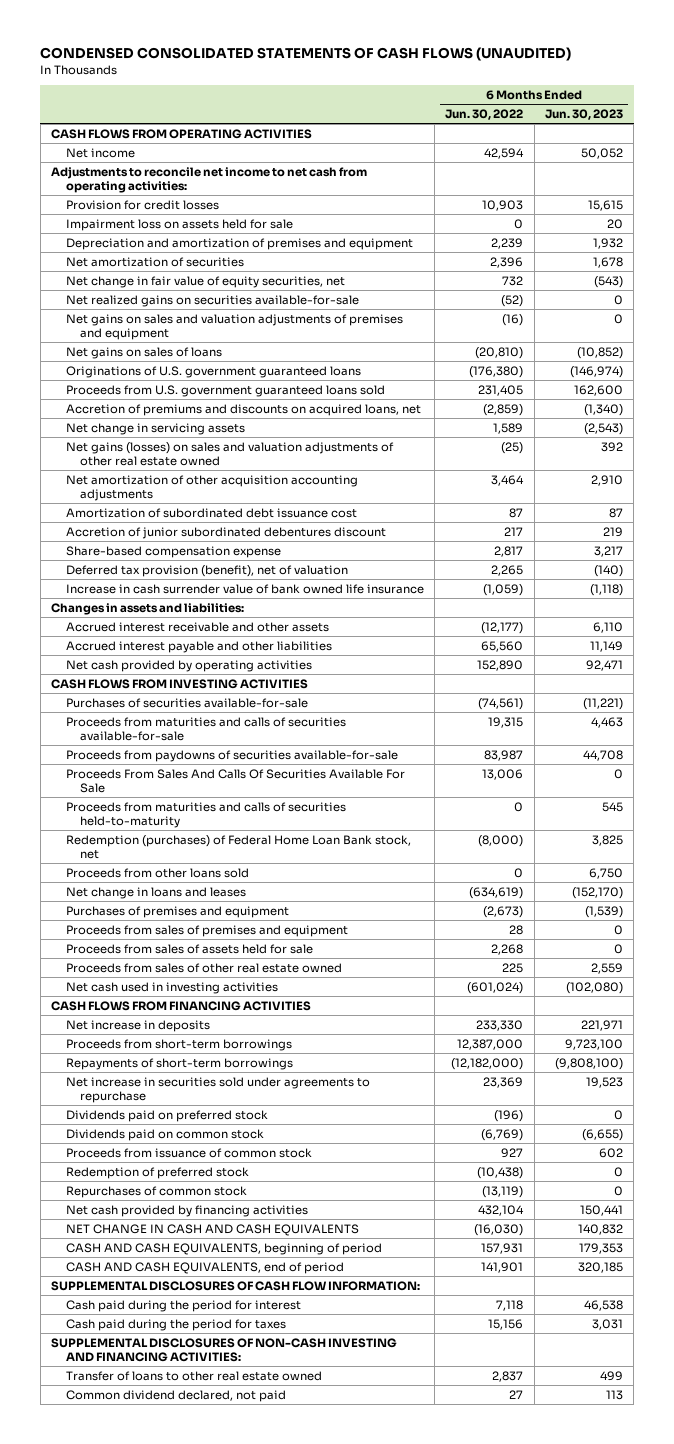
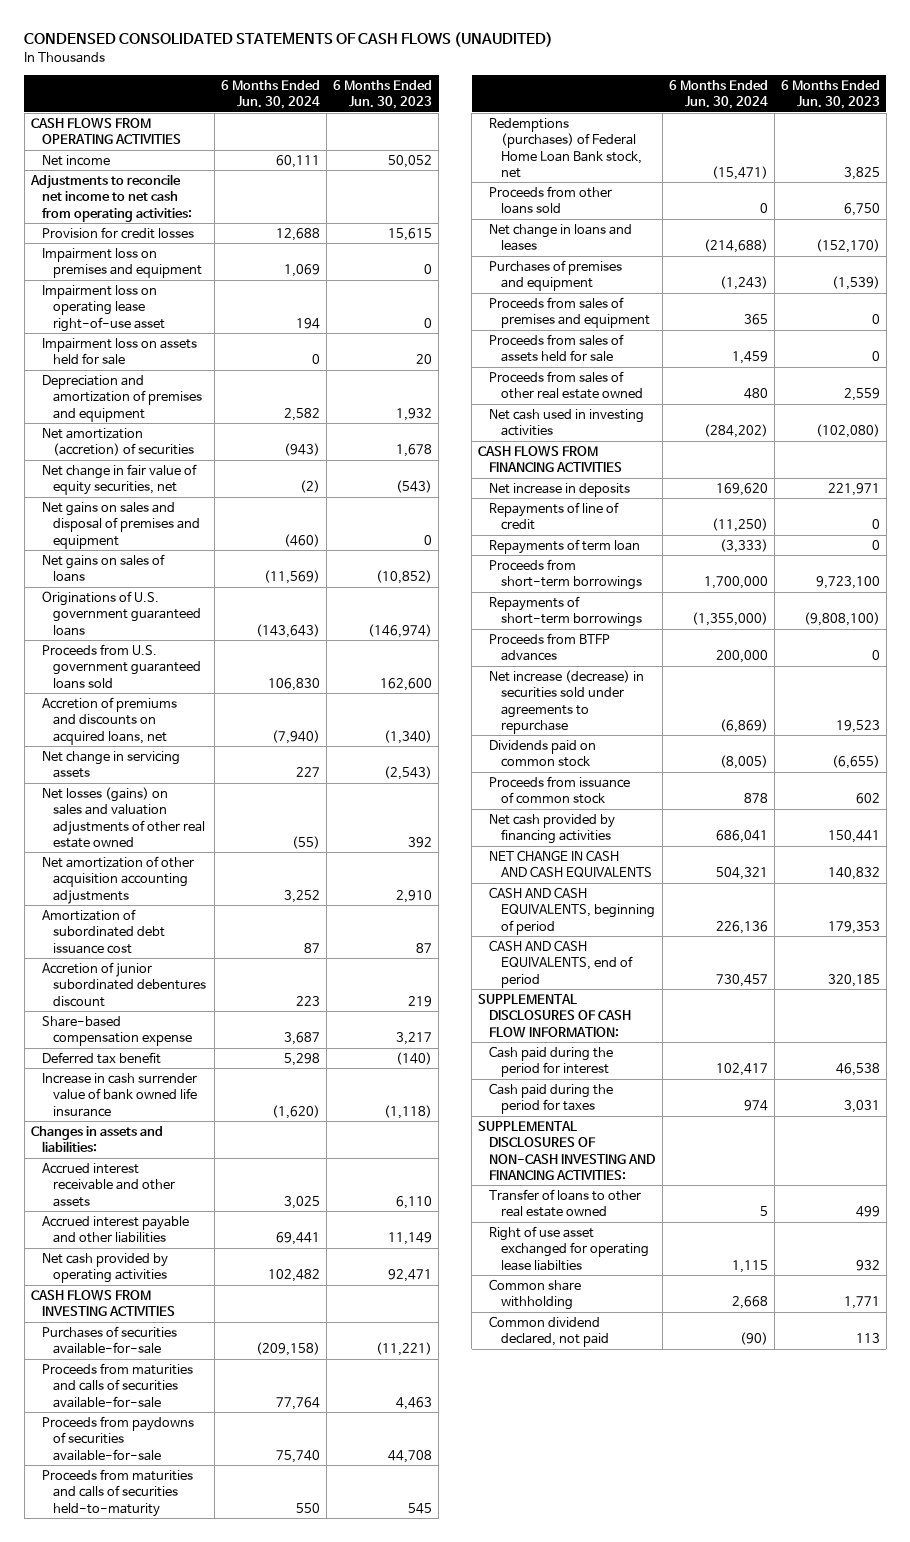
[445,108,524,120] Jun. 30, 2022 -> none
none -> [221,80,321,110] 6 Months Ended Jun. 30, 2024
none -> [41,247,203,279] Impairment loss on premises and equipment
none -> [41,284,166,332] Impairment loss on operating lease right-of-use asset
[65,256,244,267] Net amortization of securities -> [41,427,195,457] Net amortization (accretion) of securities
[65,294,359,307] Net realized gains on securities available-for-sale -> none
[65,313,403,340] Net gains on sales and valuation adjustments of premises and equipment -> [41,501,201,549] Net gains on sales and disposal of premises and equipment
[65,441,394,466] Net gains (losses) on sales and valuation adjustments of other real estate owned -> [41,786,206,848] Net losses (gains) on sales and valuation adjustments of other real estate owned
[65,564,348,577] Deferred tax provision (benefit), net of valuation -> [41,1051,161,1064] Deferred tax benefit
[65,768,405,793] Proceeds From Sales And Calls Of Securities Available For Sale -> none
[65,834,411,859] Redemption (purchases) of Federal Home Loan Bank stock, net -> [489,117,642,178] Redemptions (purchases) of Federal Home Loan Bank stock, net
none -> [489,501,620,531] Repayments of line of credit
none -> [489,538,641,554] Repayments of term loan
[65,1109,268,1122] Dividends paid on preferred stock -> none
none -> [489,632,611,662] Proceeds from BTFP advances
[65,1076,370,1103] Net increase in securities sold under agreements to repurchase -> [489,669,645,734] Net increase (decrease) in securities sold under agreements to repurchase
[65,1166,249,1179] Redemption of preferred stock -> none
[65,1185,247,1198] Repurchases of common stock -> none
none -> [489,1225,649,1271] Right of use asset exchanged for operating lease liabilties
none -> [489,1278,582,1311] Common share withholding

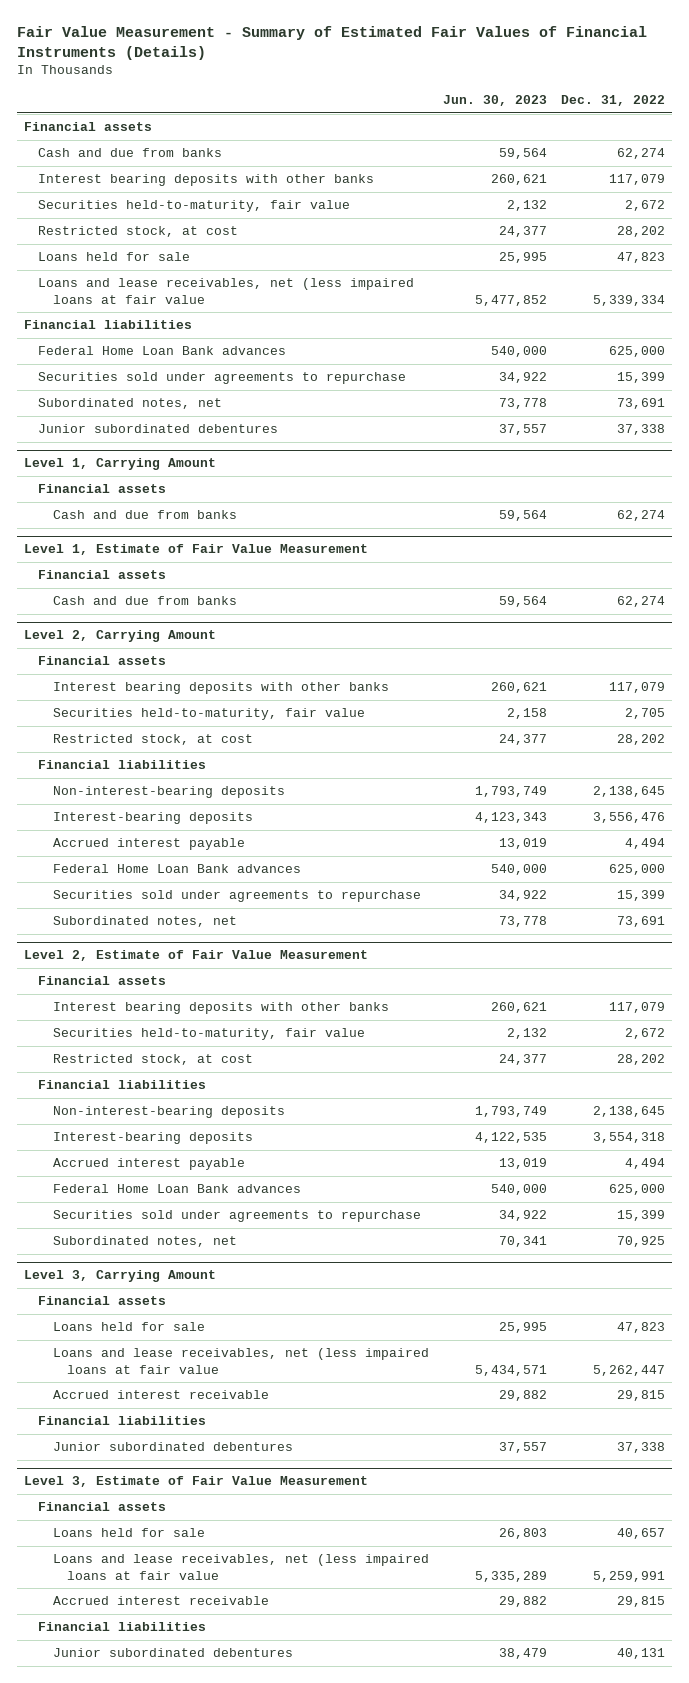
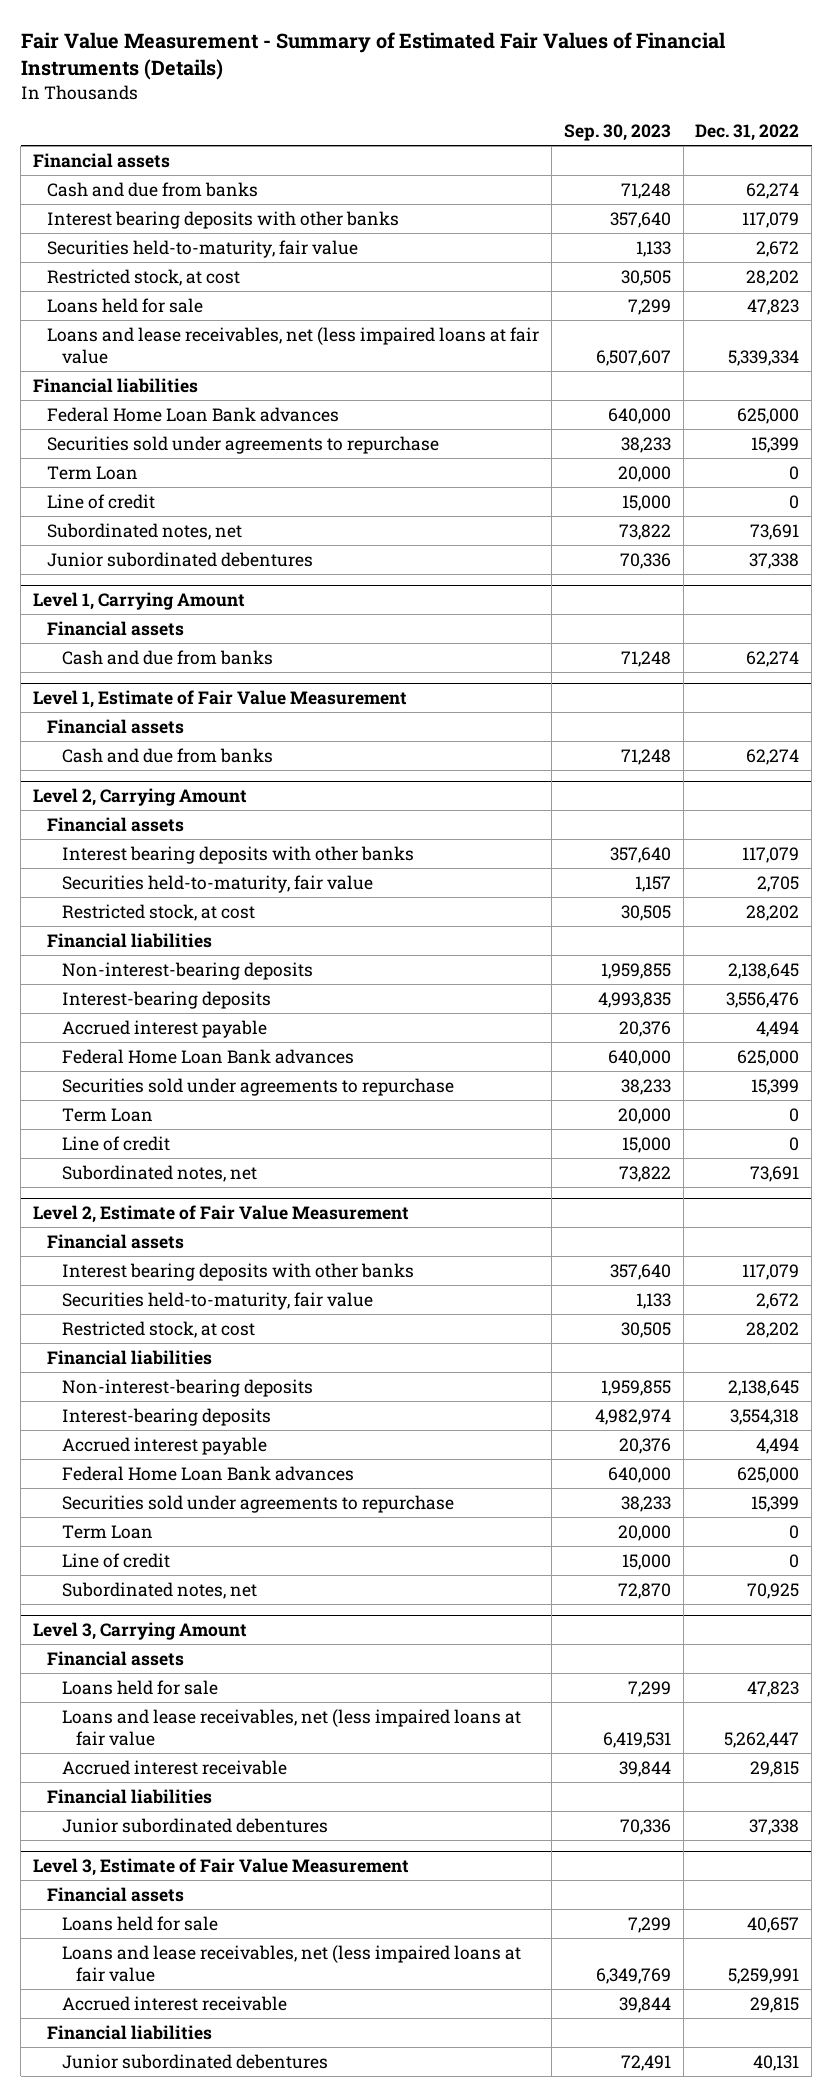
[442,95,547,107] Jun. 30, 2023 -> none
none -> [563,124,671,142] Sep. 30, 2023
none -> [47,465,139,480] Term Loan
none -> [47,493,156,509] Line of credit
none -> [61,1107,153,1122] Term Loan
none -> [61,1135,170,1151] Line of credit
none -> [61,1524,153,1539] Term Loan
none -> [61,1552,170,1568] Line of credit

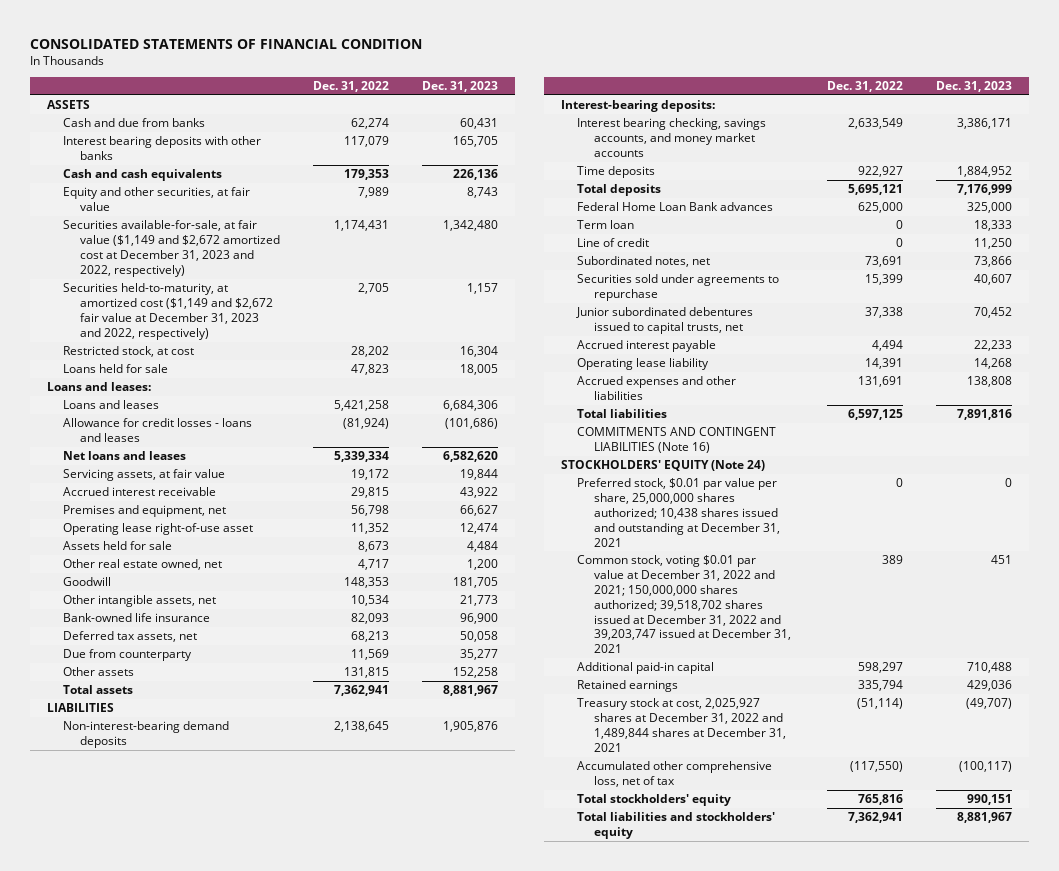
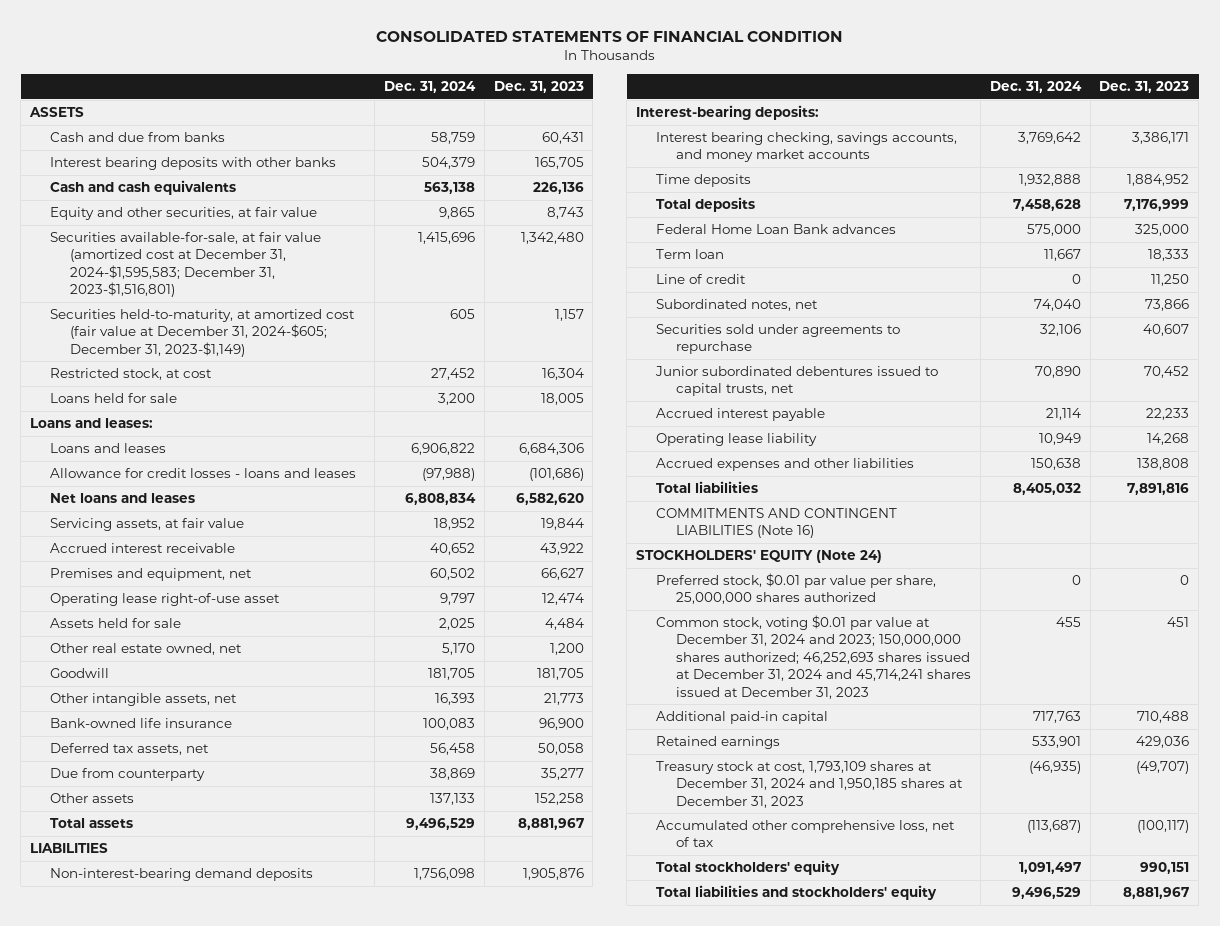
[312,81,389,93] Dec. 31, 2022 -> none
none -> [383,80,476,93] Dec. 31, 2024
[63,220,280,277] Securities available-for-sale, at fair value ($1,149 and $2,672 amortized cost at December 31, 2023 and 2022, respectively) -> [50,232,322,298] Securities available-for-sale, at fair value (amortized cost at December 31, 2024-$1,595,583; December 31, 2023-$1,516,801)
[63,283,273,340] Securities held-to-maturity, at amortized cost ($1,149 and $2,672 fair value at December 31, 2023 and 2022, respectively) -> [50,309,356,357] Securities held-to-maturity, at amortized cost (fair value at December 31, 2024-$605; December 31, 2023-$1,149)
[577,478,780,547] Preferred stock, $0.01 par value per share, 25,000,000 shares authorized; 10,438 shares issued and outstanding at December 31, 2021 -> [656,573,937,605] Preferred stock, $0.01 par value per share, 25,000,000 shares authorized
[577,555,791,654] Common stock, voting $0.01 par value at December 31, 2022 and 2021; 150,000,000 shares authorized; 39,518,702 shares issued at December 31, 2022 and 39,203,747 issued at December 31, 2021 -> [656,615,972,699] Common stock, voting $0.01 par value at December 31, 2024 and 2023; 150,000,000 shares authorized; 46,252,693 shares issued at December 31, 2024 and 45,714,241 shares issued at December 31, 2023
[577,698,786,752] Treasury stock at cost, 2,025,927 shares at December 31, 2022 and 1,489,844 shares at December 31, 2021 -> [656,761,964,808] Treasury stock at cost, 1,793,109 shares at December 31, 2024 and 1,950,185 shares at December 31, 2023

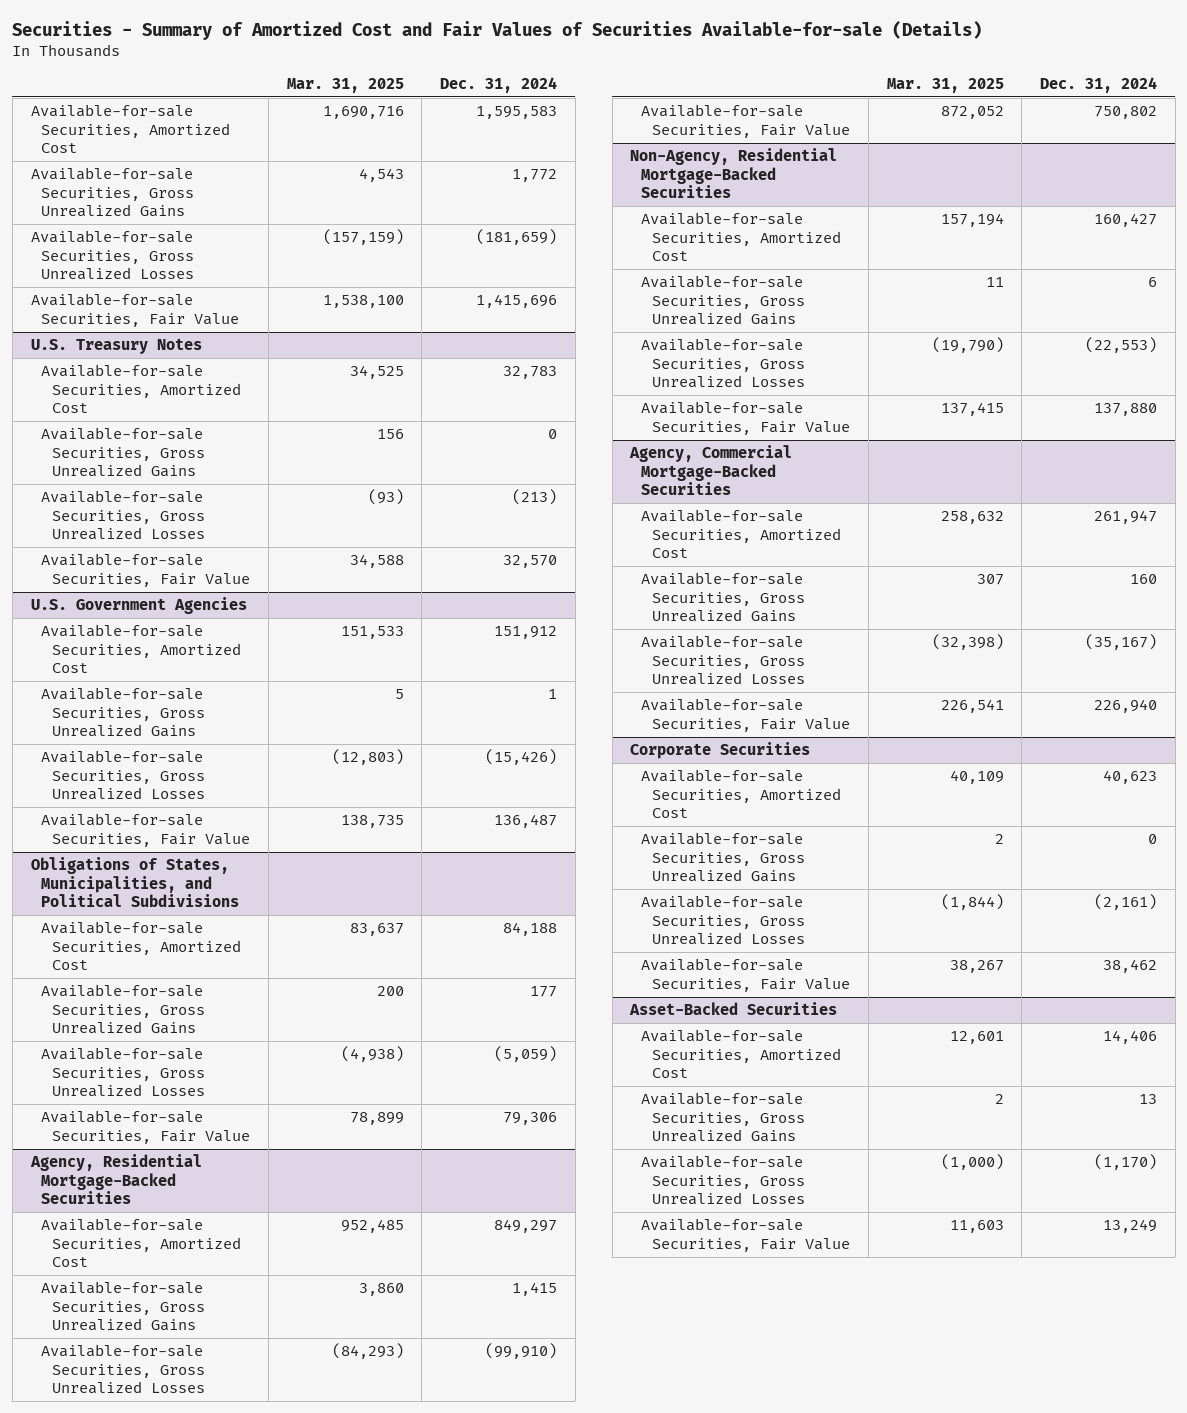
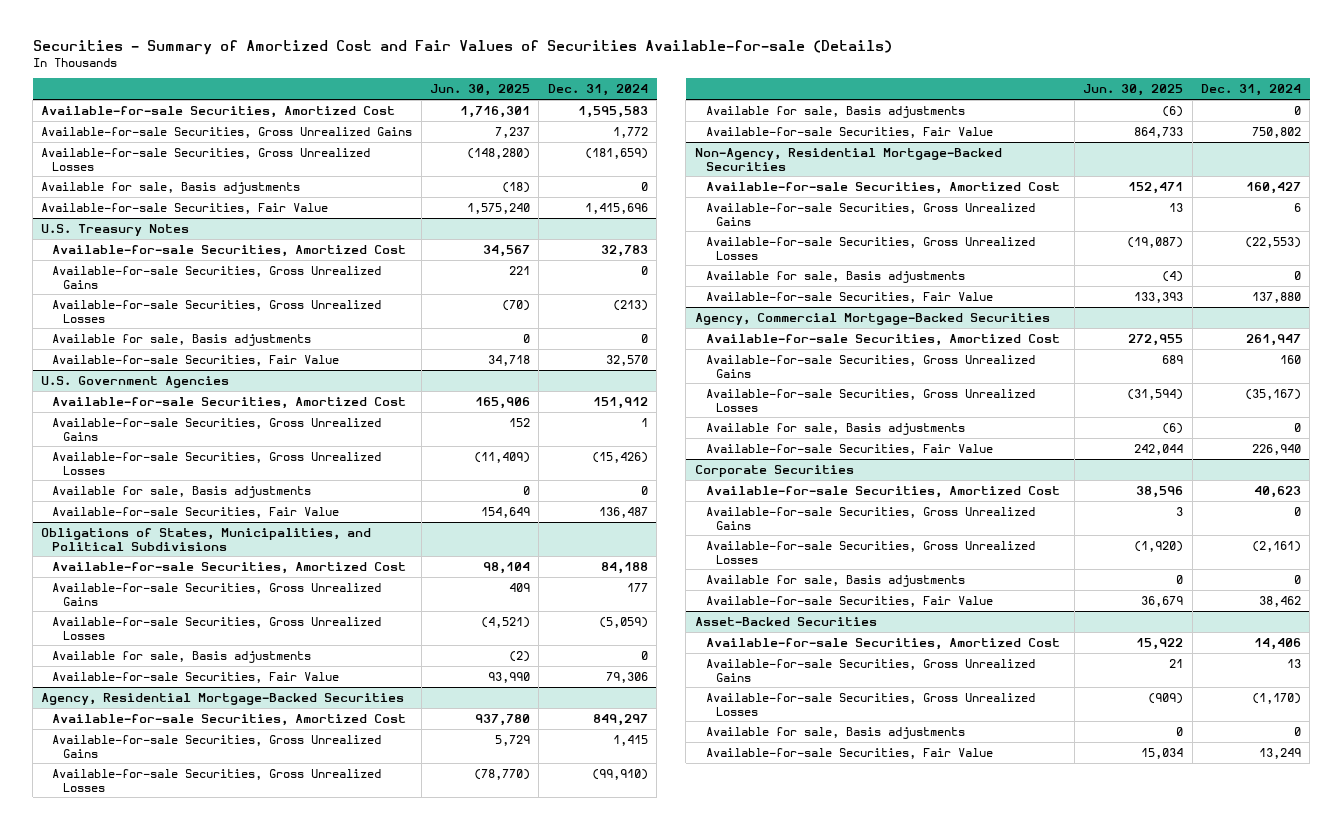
[286,77,404,93] Mar. 31, 2025 -> none
none -> [430,84,531,97] Jun. 30, 2025
none -> [41,181,301,194] Available for sale, Basis adjustments
none -> [52,333,312,346] Available for sale, Basis adjustments
none -> [52,485,312,498] Available for sale, Basis adjustments
none -> [52,650,312,663] Available for sale, Basis adjustments
none -> [705,105,965,118] Available for sale, Basis adjustments
none -> [705,270,965,283] Available for sale, Basis adjustments
none -> [705,422,965,435] Available for sale, Basis adjustments
none -> [705,574,965,587] Available for sale, Basis adjustments
none -> [705,726,965,739] Available for sale, Basis adjustments

